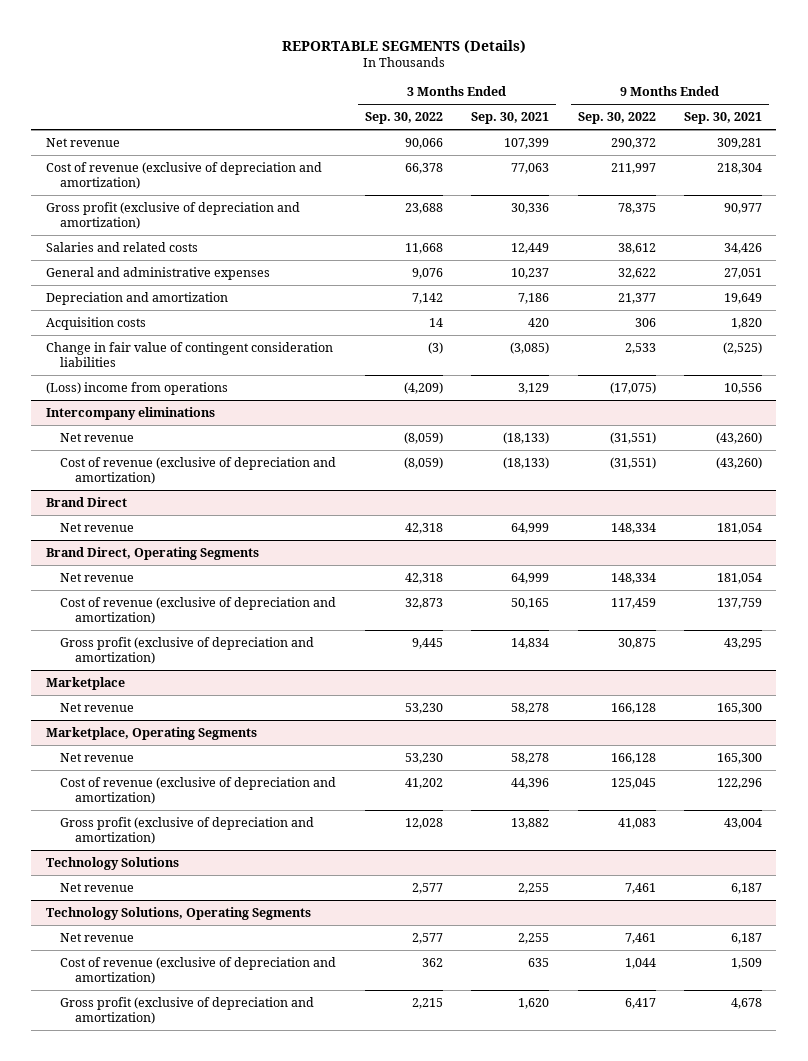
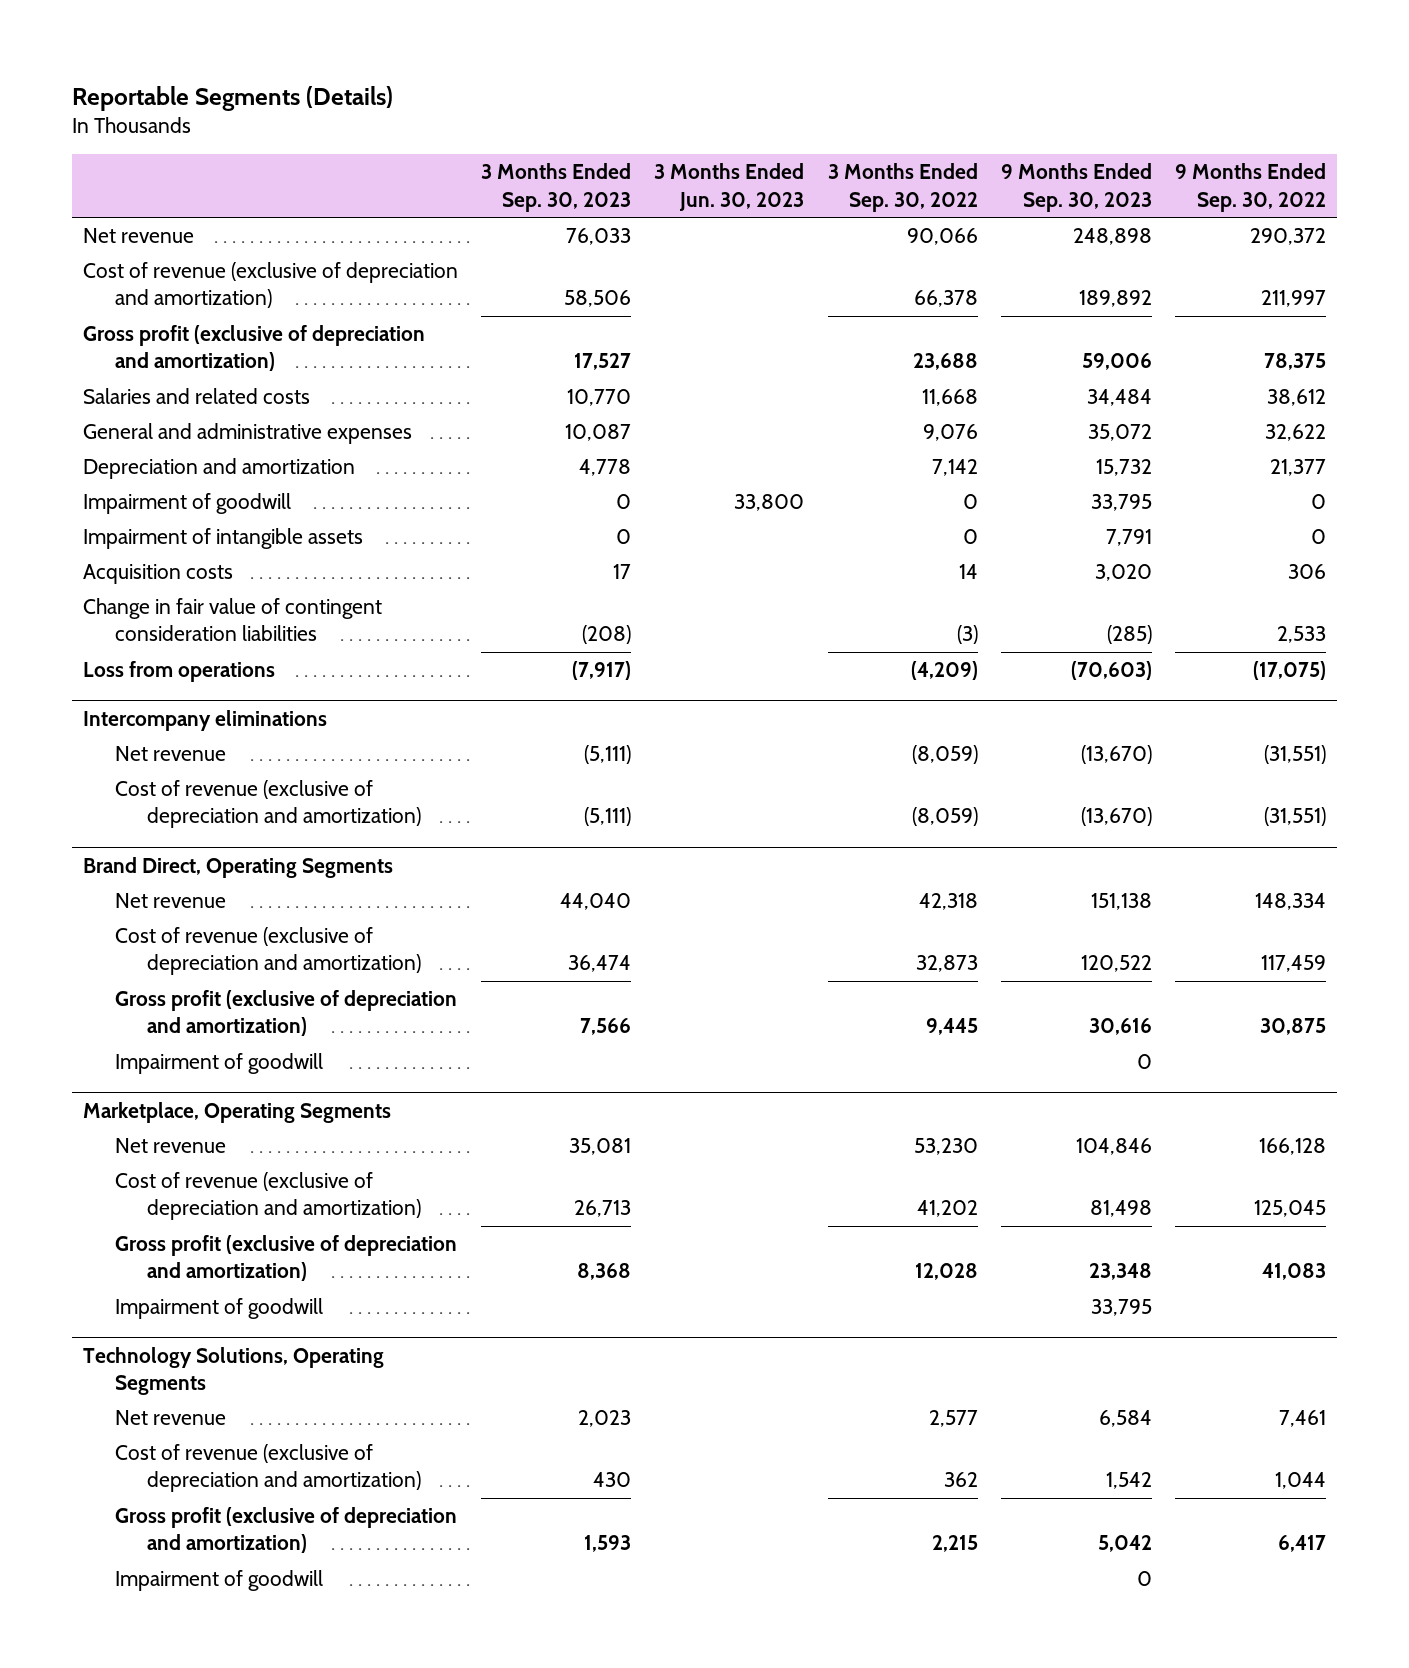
[281,39,526,53] REPORTABLE SEGMENTS (Details) -> [71,85,393,111] Reportable Segments (Details)
[471,112,550,125] Sep. 30, 2021 -> none
[684,112,763,125] Sep. 30, 2021 -> none
none -> [481,163,632,212] 3 Months Ended Sep. 30, 2023
none -> [654,163,805,211] 3 Months Ended Jun. 30, 2023
none -> [1000,163,1152,212] 9 Months Ended Sep. 30, 2023
none -> [83,493,292,515] Impairment of goodwill
none -> [83,528,364,550] Impairment of intangible assets
[45,381,228,395] (Loss) income from operations -> [83,661,276,683] Loss from operations
[45,496,127,507] Brand Direct -> none
[60,522,135,532] Net revenue -> none
[45,676,125,690] Marketplace -> none
[60,702,135,712] Net revenue -> none
none -> [115,1053,324,1075] Impairment of goodwill
[45,856,179,870] Technology Solutions -> none
[60,882,135,892] Net revenue -> none
none -> [115,1298,324,1320] Impairment of goodwill
none -> [115,1570,324,1592] Impairment of goodwill

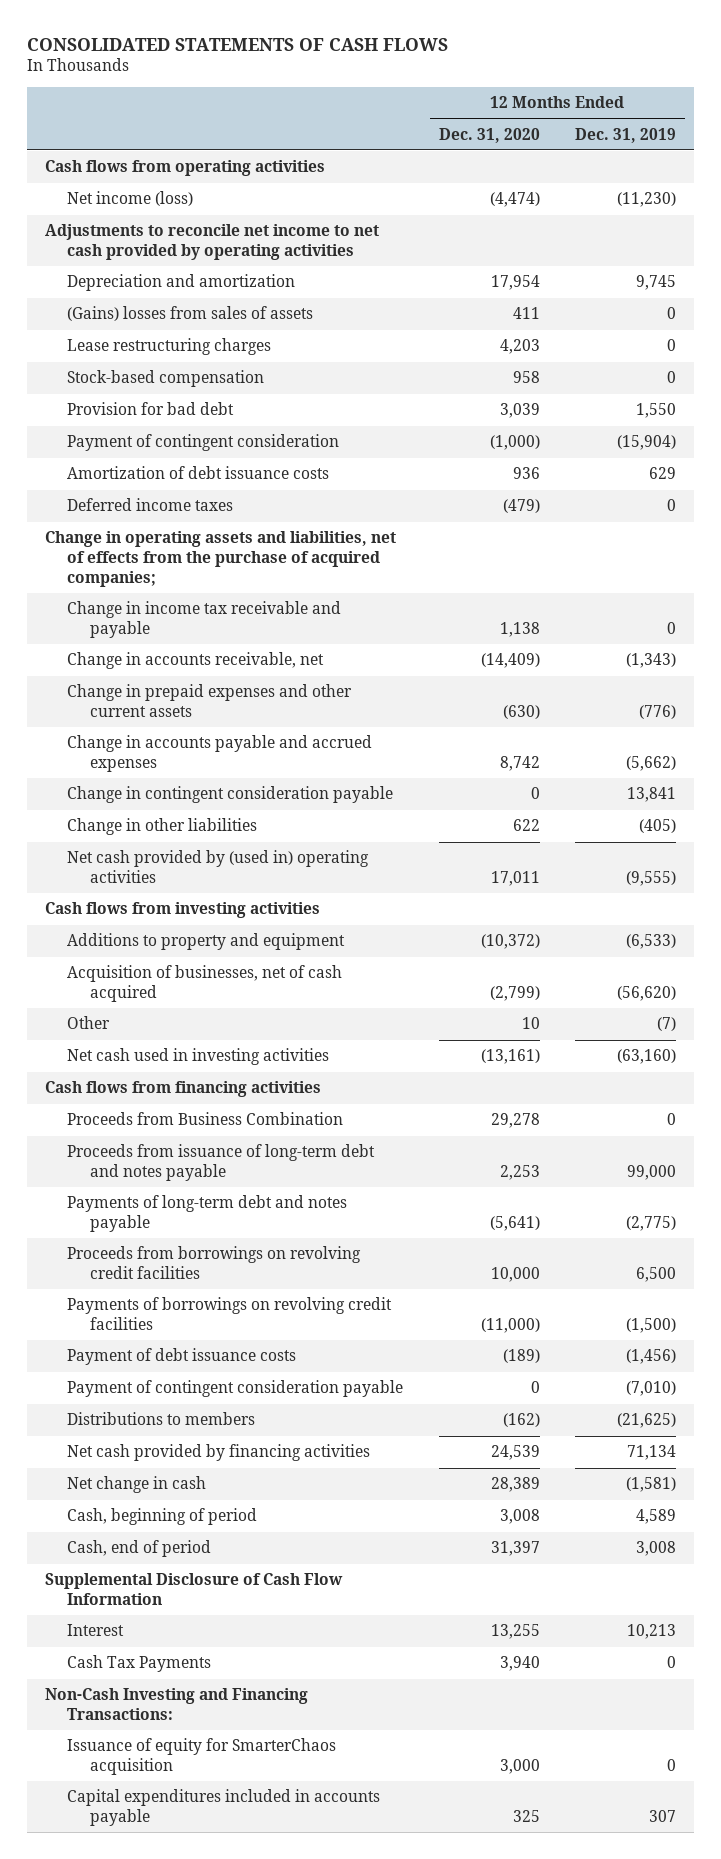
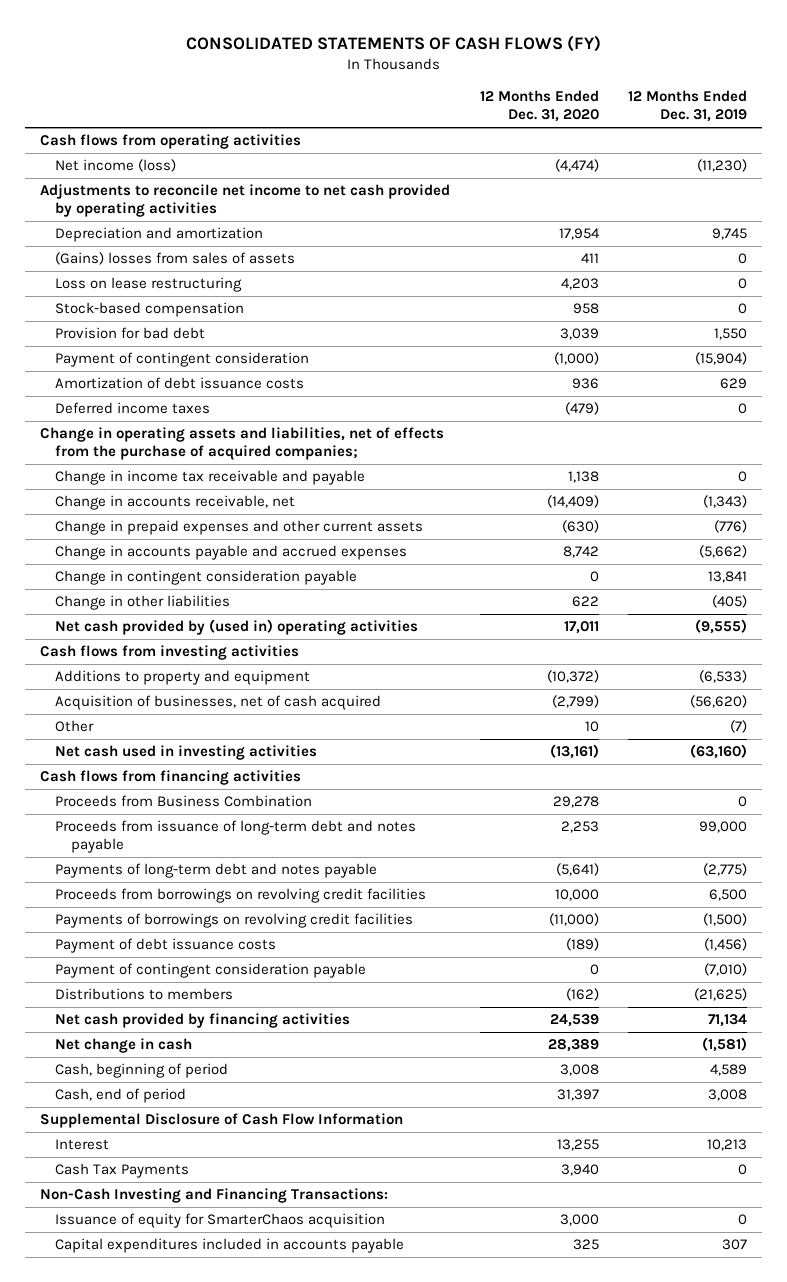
[26,37,448,51] CONSOLIDATED STATEMENTS OF CASH FLOWS -> [185,34,601,52] CONSOLIDATED STATEMENTS OF CASH FLOWS (FY)
[67,338,272,356] Lease restructuring charges -> [55,277,243,293] Loss on lease restructuring

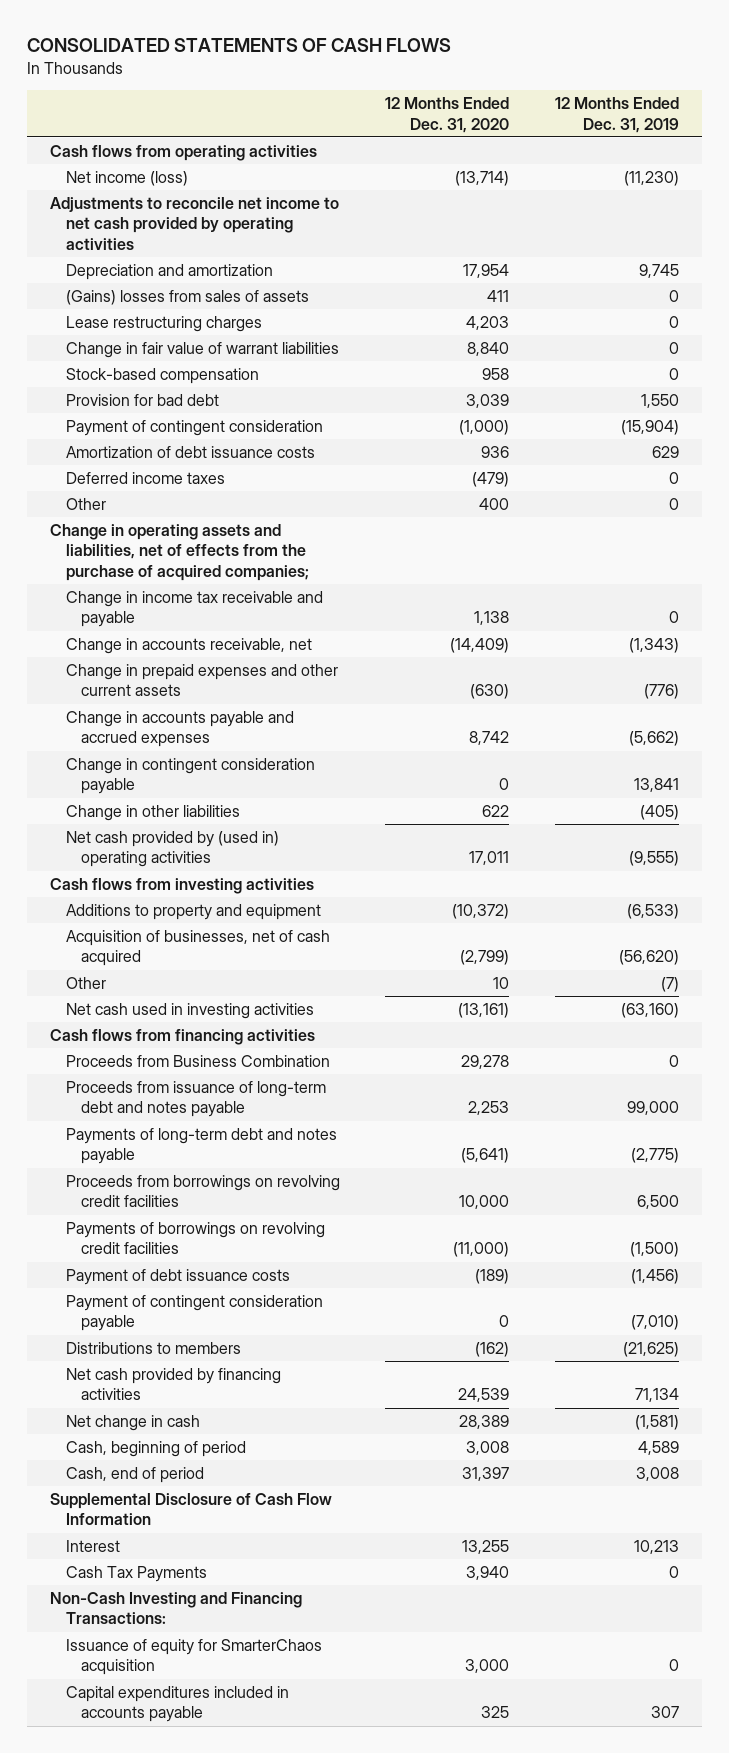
[185,34,601,52] CONSOLIDATED STATEMENTS OF CASH FLOWS (FY) -> [27,38,452,53] CONSOLIDATED STATEMENTS OF CASH FLOWS
[554,159,599,173] (4,474) -> [455,170,510,186] (13,714)
[55,277,243,293] Loss on lease restructuring -> [65,315,262,332] Lease restructuring charges
none -> [65,341,339,358] Change in fair value of warrant liabilities
none -> [65,497,106,510] Other

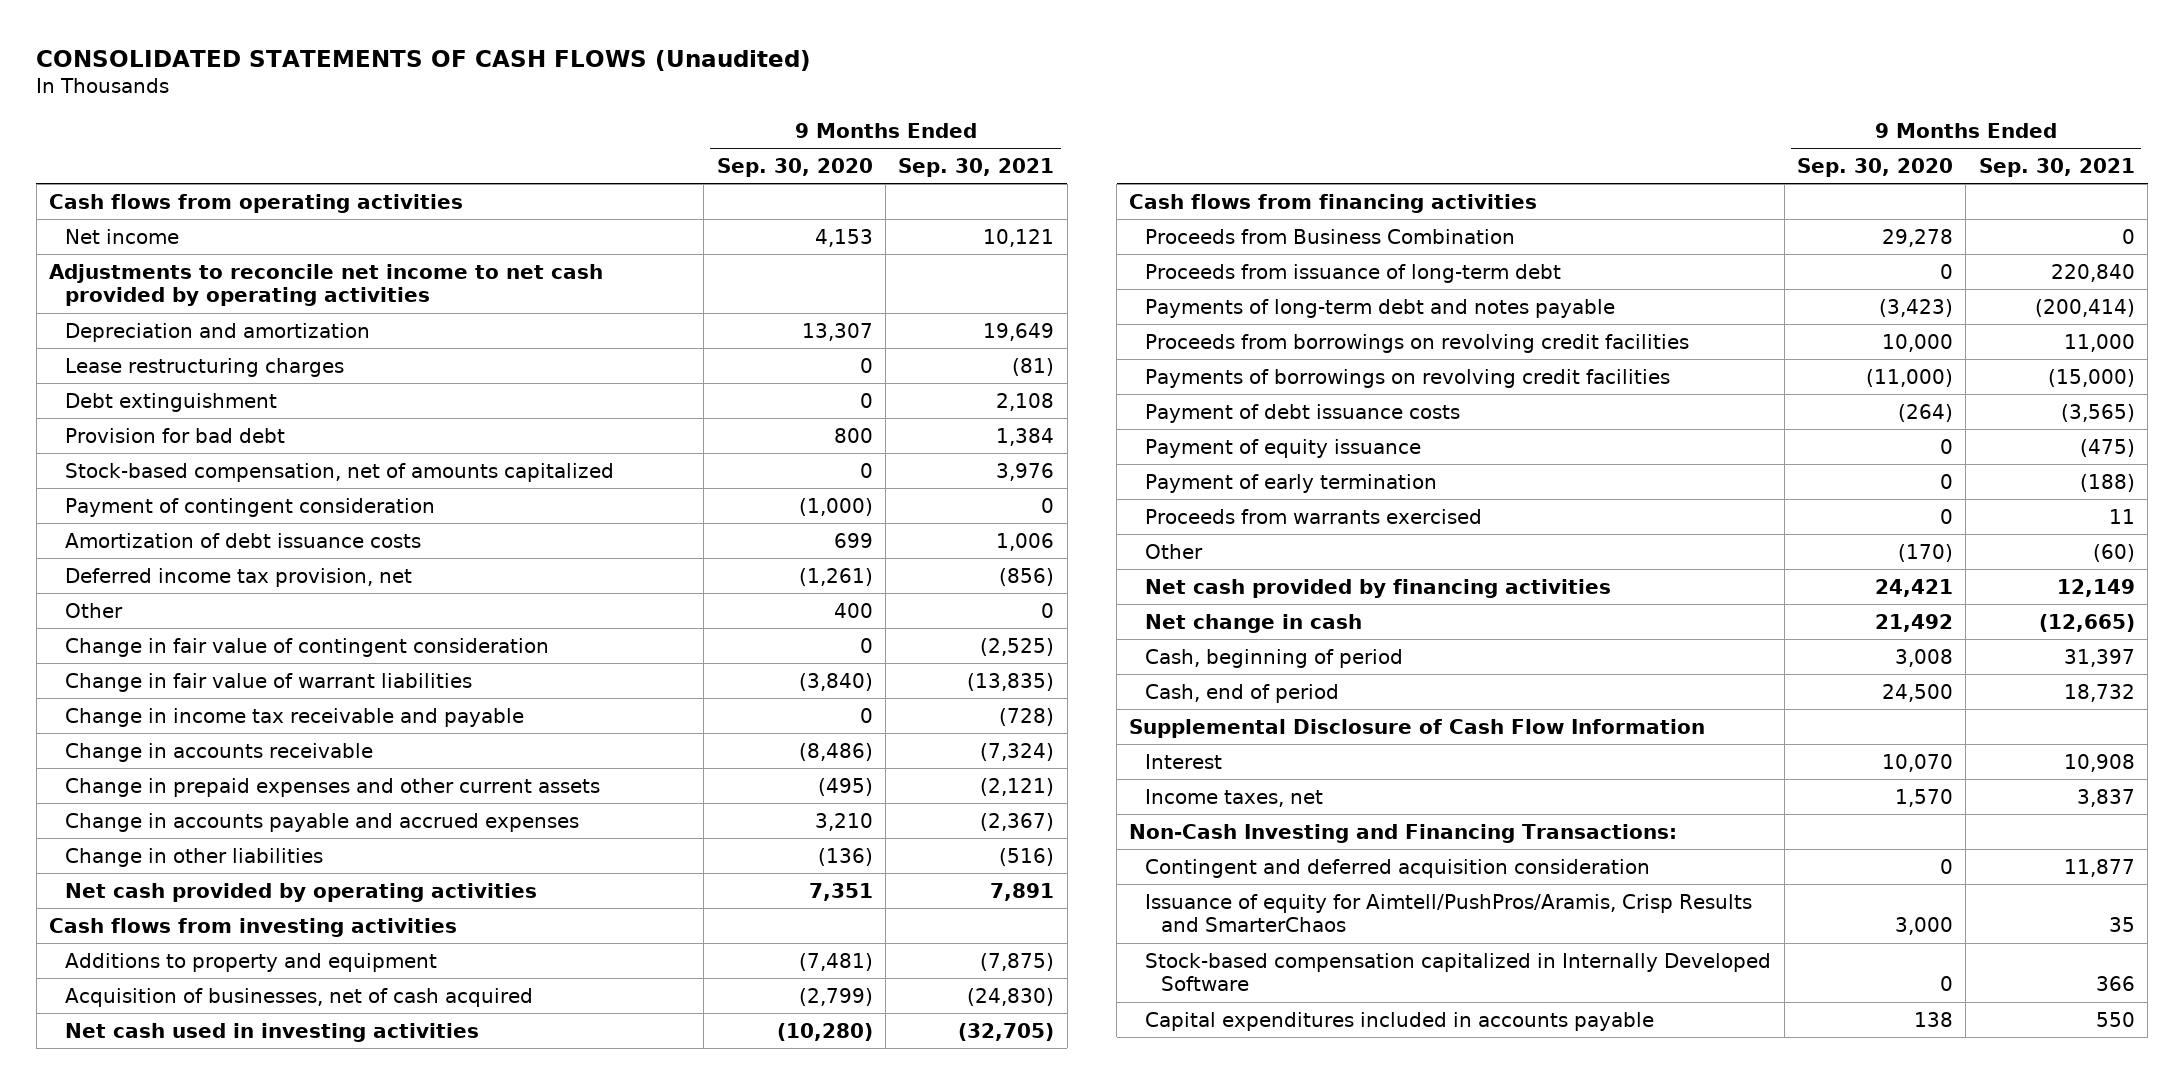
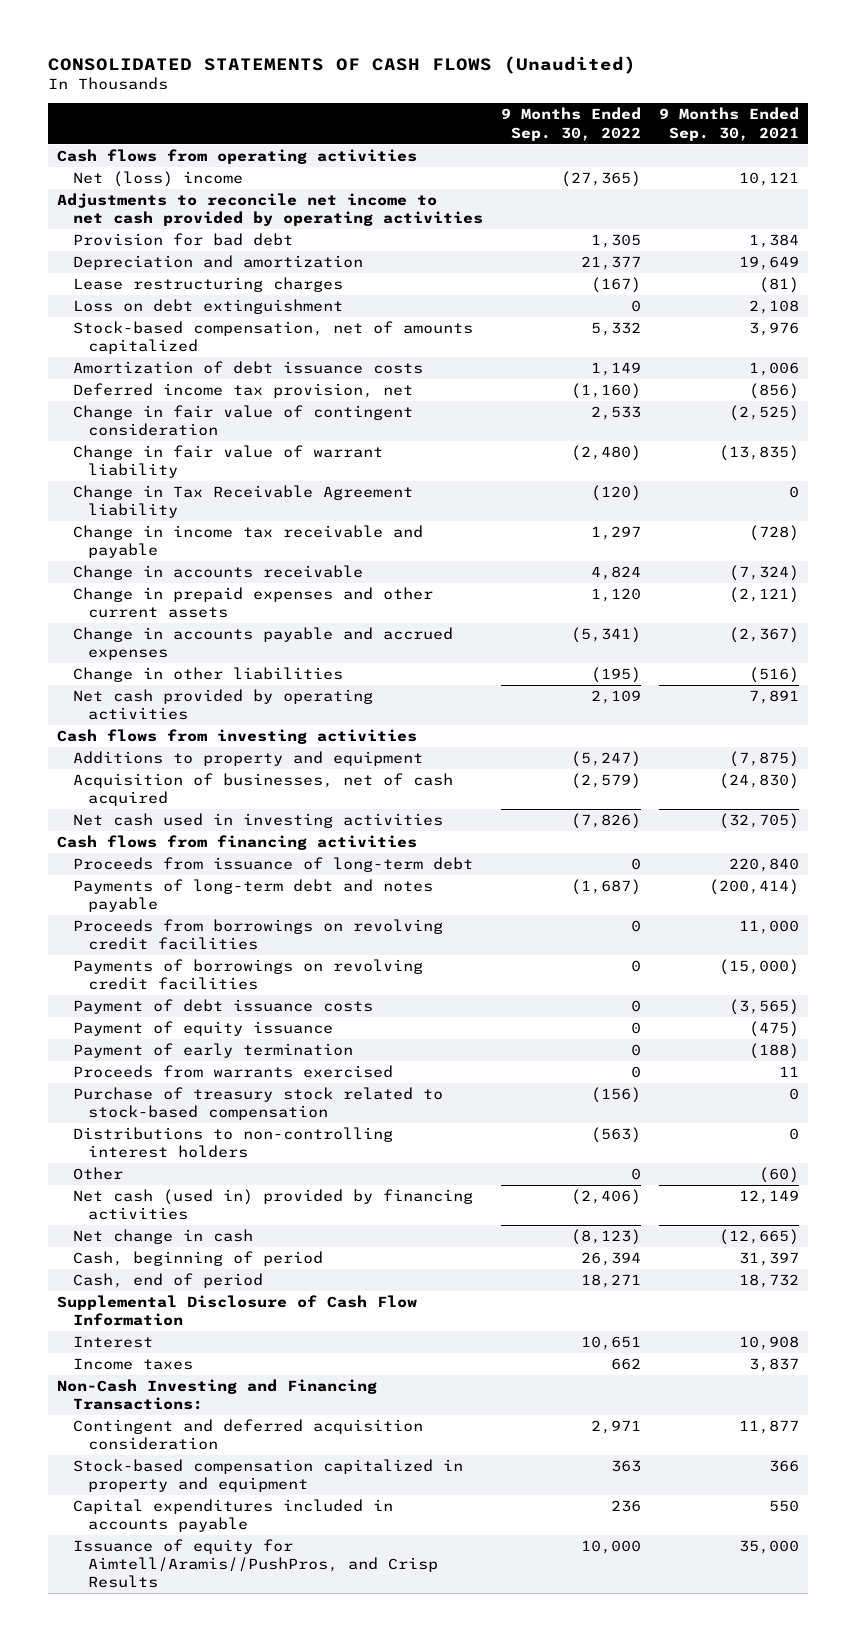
[716,158,873,178] Sep. 30, 2020 -> none
none -> [500,107,641,141] 9 Months Ended Sep. 30, 2022
[64,228,179,244] Net income -> [72,170,243,187] Net (loss) income
[64,427,285,443] Provision for bad debt -> [72,232,293,246] Provision for bad debt
[64,392,277,412] Debt extinguishment -> [72,298,343,314] Loss on debt extinguishment
[64,497,435,517] Payment of contingent consideration -> none
[64,602,123,618] Other -> none
[64,672,472,692] Change in fair value of warrant liabilities -> [72,444,383,479] Change in fair value of warrant liability
none -> [72,484,413,519] Change in Tax Receivable Agreement liability
[1145,228,1516,244] Proceeds from Business Combination -> none
none -> [72,1086,443,1121] Purchase of treasury stock related to stock-based compensation
none -> [72,1126,393,1159] Distributions to non-controlling interest holders
[1145,578,1612,598] Net cash provided by financing activities -> [72,1188,473,1221] Net cash (used in) provided by financing activities
[1145,788,1324,807] Income taxes, net -> [72,1357,193,1370] Income taxes
[1145,893,1753,933] Issuance of equity for Aimtell/PushPros/Aramis, Crisp Results and SmarterChaos -> none
[1145,952,1772,992] Stock-based compensation capitalized in Internally Developed Software -> [72,1458,463,1493] Stock-based compensation capitalized in property and equipment
none -> [72,1538,439,1589] Issuance of equity for Aimtell/Aramis//PushPros, and Crisp Results

